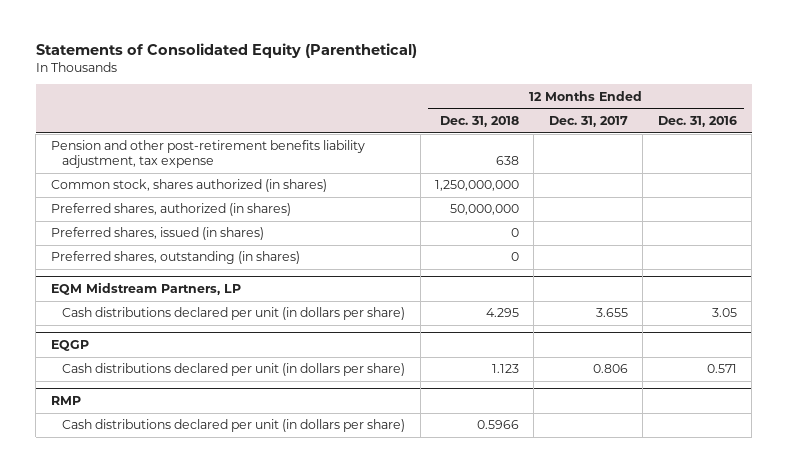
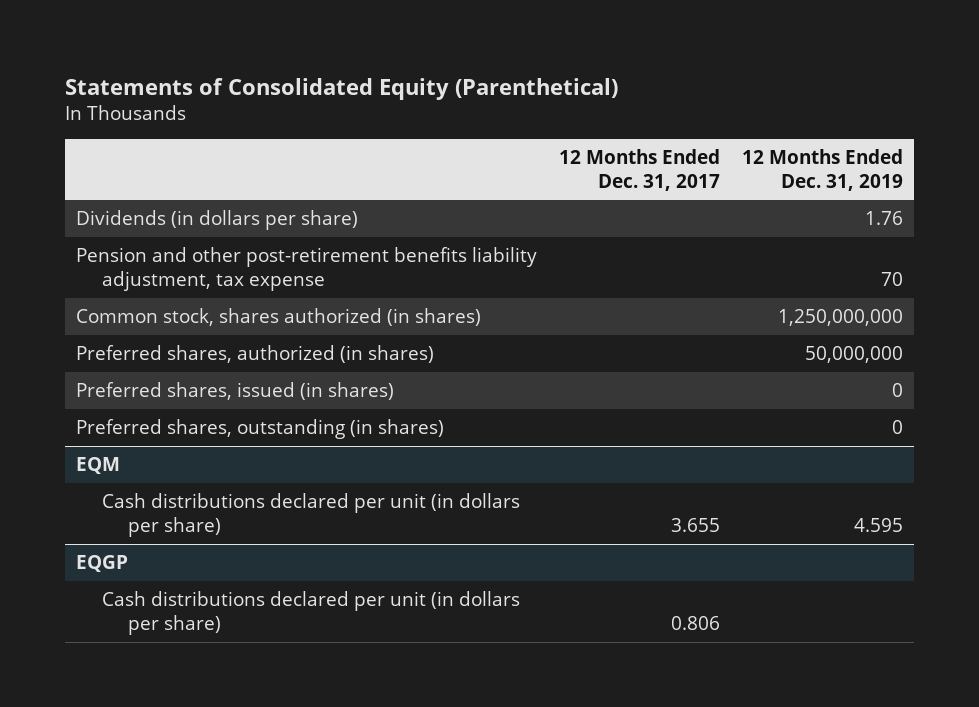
[440,116,520,128] Dec. 31, 2018 -> none
[657,116,737,128] Dec. 31, 2016 -> none
none -> [741,148,903,191] 12 Months Ended Dec. 31, 2019
none -> [76,209,359,230] Dividends (in dollars per share)
[50,281,241,295] EQM Midstream Partners, LP -> [76,456,121,474] EQM
[50,395,81,405] RMP -> none
[62,419,406,433] Cash distributions declared per unit (in dollars per share) -> none

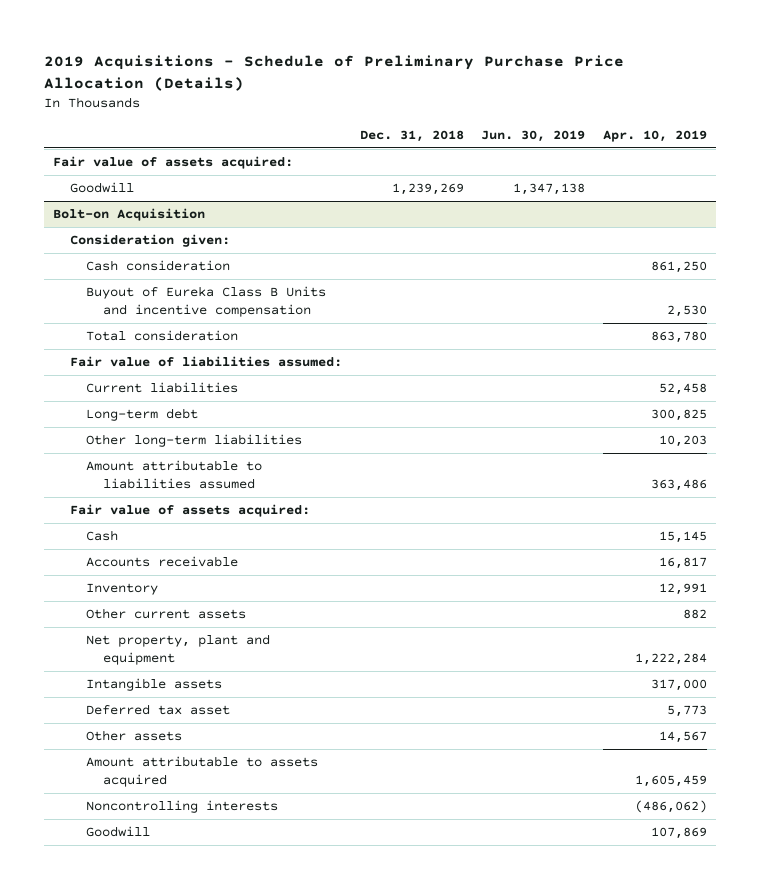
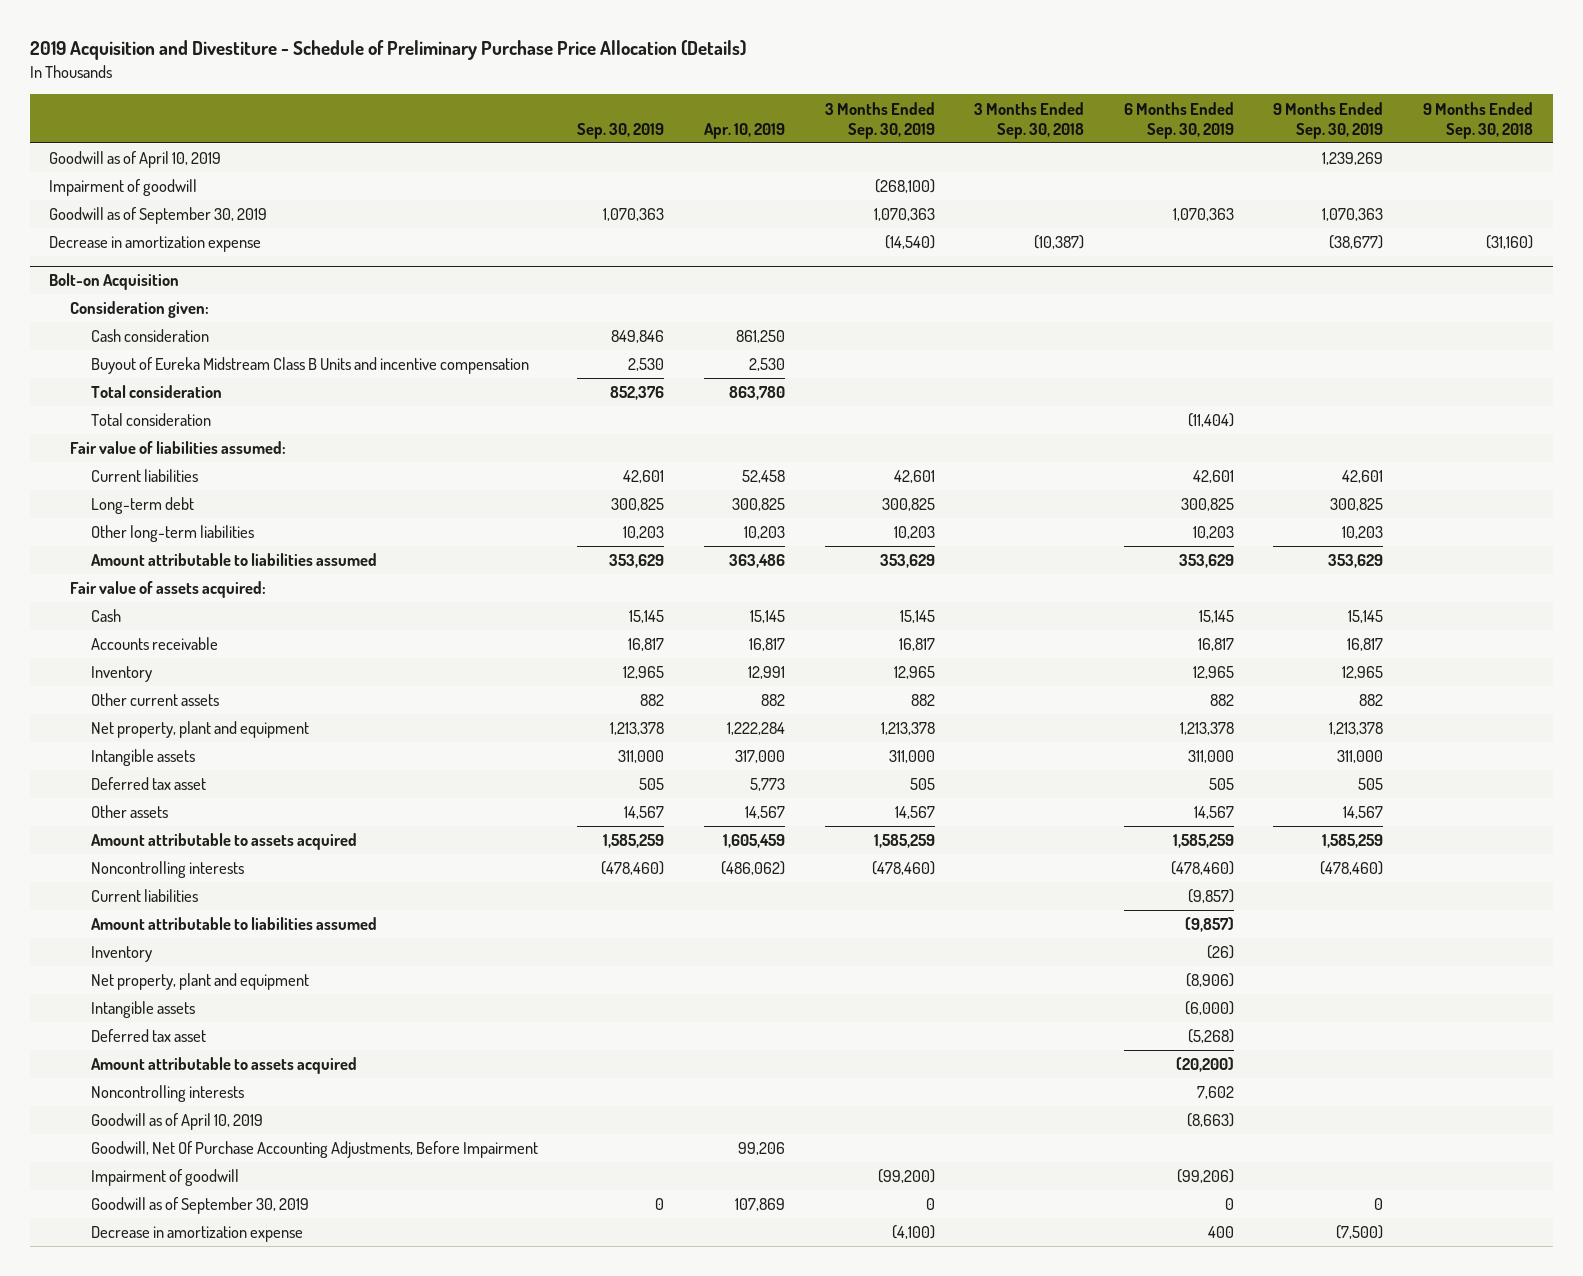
[44,55,625,92] 2019 Acquisitions - Schedule of Preliminary Purchase Price Allocation (Details) -> [29,40,746,61] 2019 Acquisition and Divestiture - Schedule of Preliminary Purchase Price Allocation (Details)
[359,129,464,142] Dec. 31, 2018 -> none
[481,129,586,142] Jun. 30, 2019 -> none
none -> [577,122,665,139] Sep. 30, 2019
none -> [824,101,935,139] 3 Months Ended Sep. 30, 2019
none -> [974,101,1085,139] 3 Months Ended Sep. 30, 2018
none -> [1123,101,1234,139] 6 Months Ended Sep. 30, 2019
none -> [1273,101,1384,139] 9 Months Ended Sep. 30, 2019
none -> [1423,101,1534,139] 9 Months Ended Sep. 30, 2018
[53,156,294,170] Fair value of assets acquired: -> none
[69,182,134,194] Goodwill -> [49,151,222,169] Goodwill as of April 10, 2019
none -> [49,179,198,197] Impairment of goodwill
none -> [49,207,268,225] Goodwill as of September 30, 2019
none -> [49,236,262,253] Decrease in amortization expense
[86,286,327,318] Buyout of Eureka Class B Units and incentive compensation -> [90,357,529,375] Buyout of Eureka Midstream Class B Units and incentive compensation
none -> [90,413,211,427] Total consideration
none -> [90,889,198,903] Current liabilities
none -> [90,917,377,931] Amount attributable to liabilities assumed
none -> [90,946,152,963] Inventory
none -> [90,973,309,991] Net property, plant and equipment
none -> [90,1001,195,1019] Intangible assets
none -> [90,1029,206,1043] Deferred tax asset
none -> [90,1057,357,1075] Amount attributable to assets acquired
none -> [90,1085,244,1103] Noncontrolling interests
none -> [90,1113,263,1131] Goodwill as of April 10, 2019
none -> [90,1141,538,1159] Goodwill, Net Of Purchase Accounting Adjustments, Before Impairment
none -> [90,1169,239,1187] Impairment of goodwill
[86,826,151,838] Goodwill -> [90,1197,309,1215] Goodwill as of September 30, 2019
none -> [90,1226,303,1243] Decrease in amortization expense

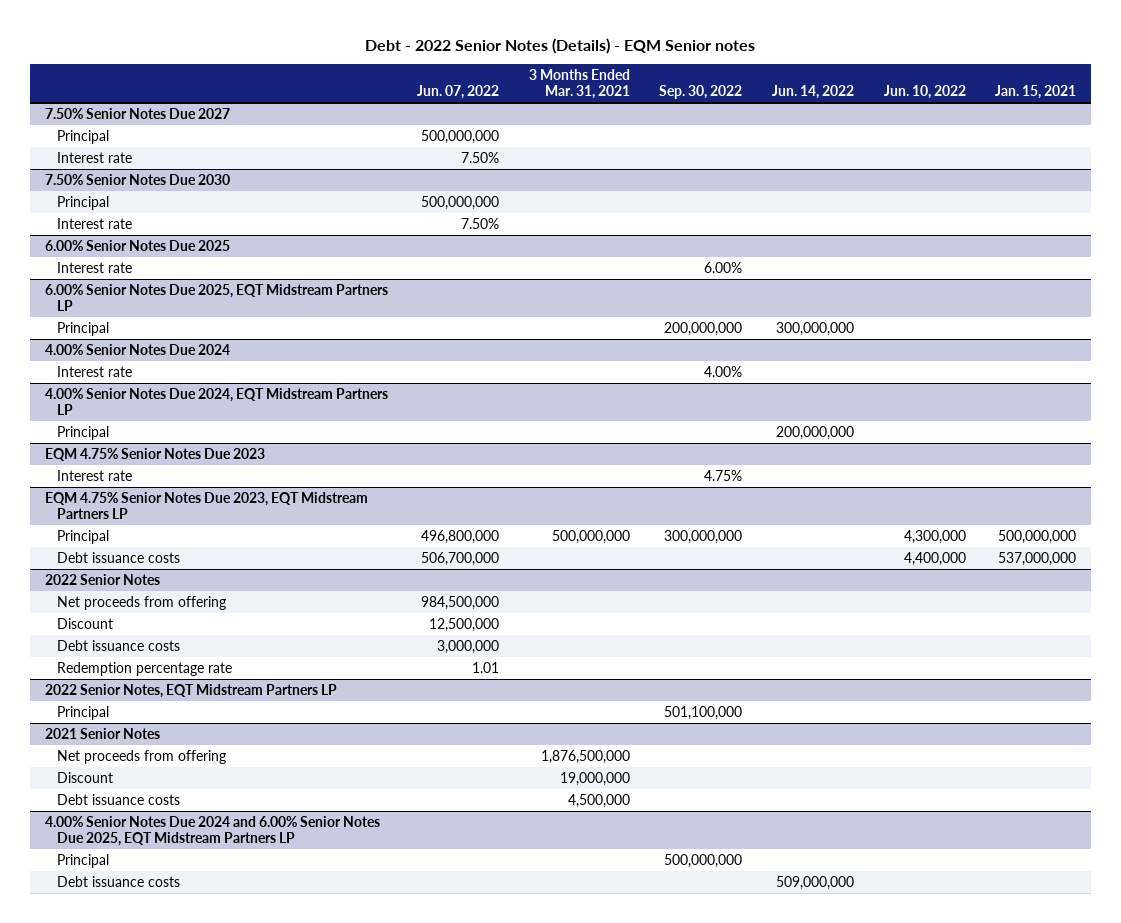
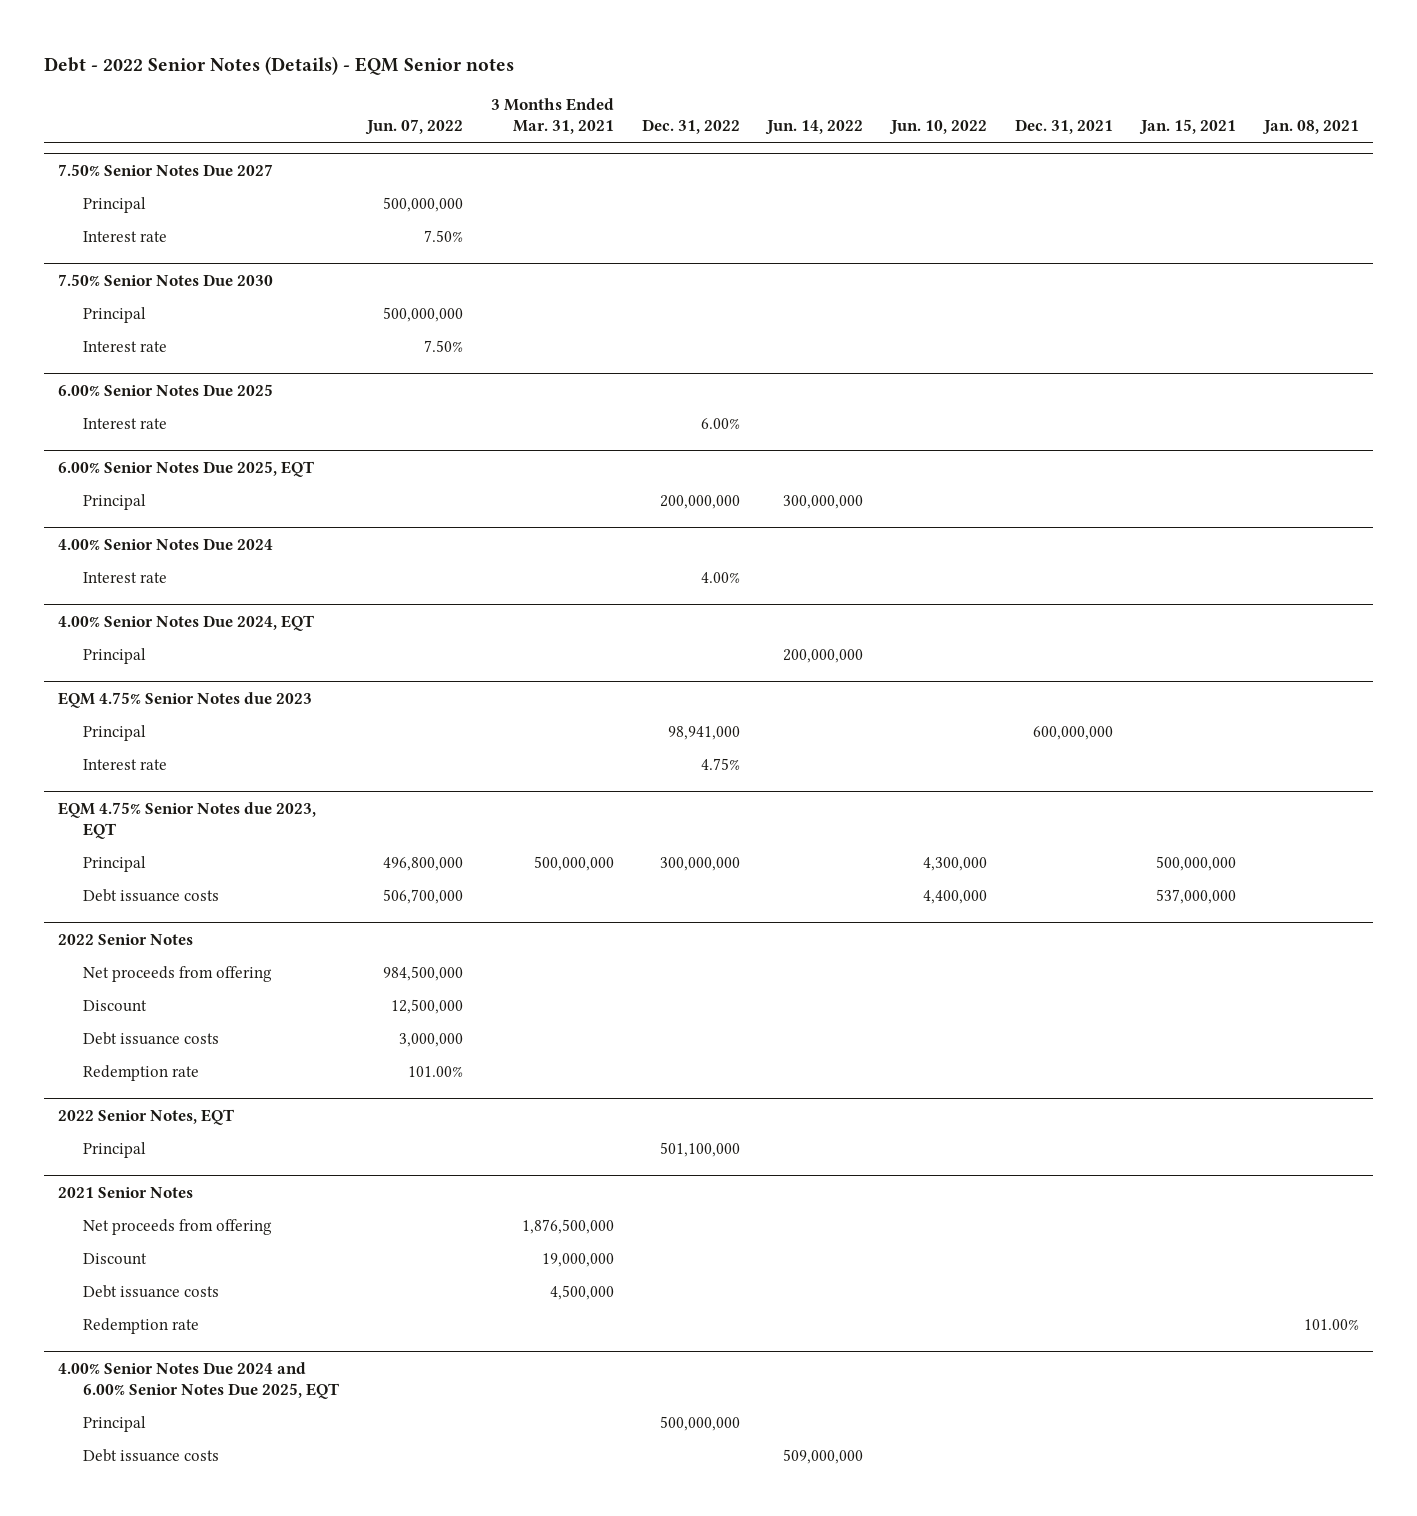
[659,84,743,99] Sep. 30, 2022 -> none
none -> [641,118,740,134] Dec. 31, 2022
none -> [1015,118,1114,134] Dec. 31, 2021
none -> [1261,119,1359,135] Jan. 08, 2021
[44,283,388,311] 6.00% Senior Notes Due 2025, EQT Midstream Partners LP -> [58,460,315,477] 6.00% Senior Notes Due 2025, EQT
[44,387,388,415] 4.00% Senior Notes Due 2024, EQT Midstream Partners LP -> [58,614,315,631] 4.00% Senior Notes Due 2024, EQT
[44,447,265,461] EQM 4.75% Senior Notes Due 2023 -> [58,691,313,708] EQM 4.75% Senior Notes due 2023
none -> [83,725,147,742] Principal
[44,491,368,519] EQM 4.75% Senior Notes Due 2023, EQT Midstream Partners LP -> [58,801,317,839] EQM 4.75% Senior Notes due 2023, EQT
[56,661,232,676] Redemption percentage rate -> [83,1065,200,1082] Redemption rate
[472,661,500,673] 1.01 -> [407,1066,463,1078] 101.00%
[44,683,337,698] 2022 Senior Notes, EQT Midstream Partners LP -> [58,1108,235,1125] 2022 Senior Notes, EQT
none -> [83,1318,200,1335] Redemption rate
[44,815,380,846] 4.00% Senior Notes Due 2024 and 6.00% Senior Notes Due 2025, EQT Midstream Partners LP -> [58,1361,340,1399] 4.00% Senior Notes Due 2024 and 6.00% Senior Notes Due 2025, EQT

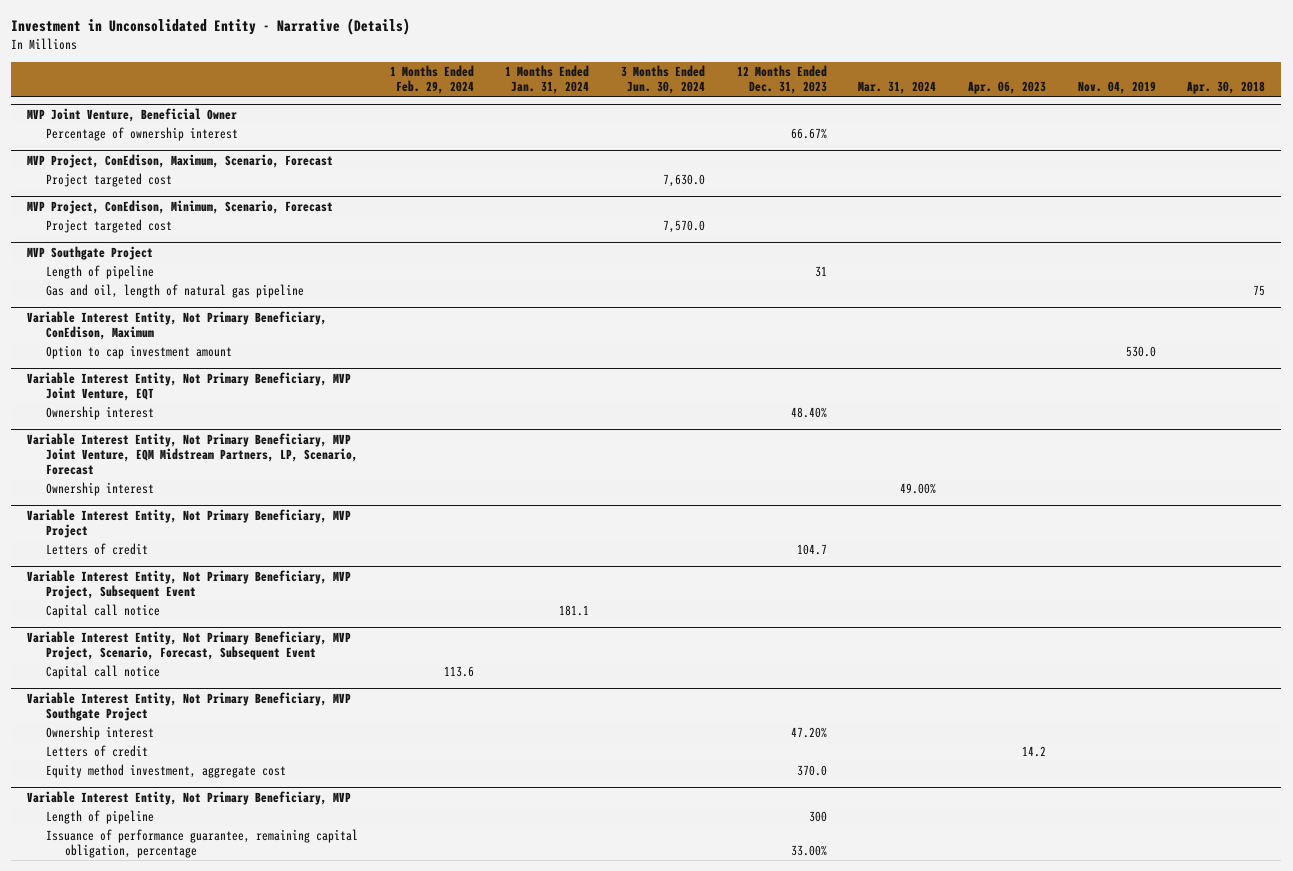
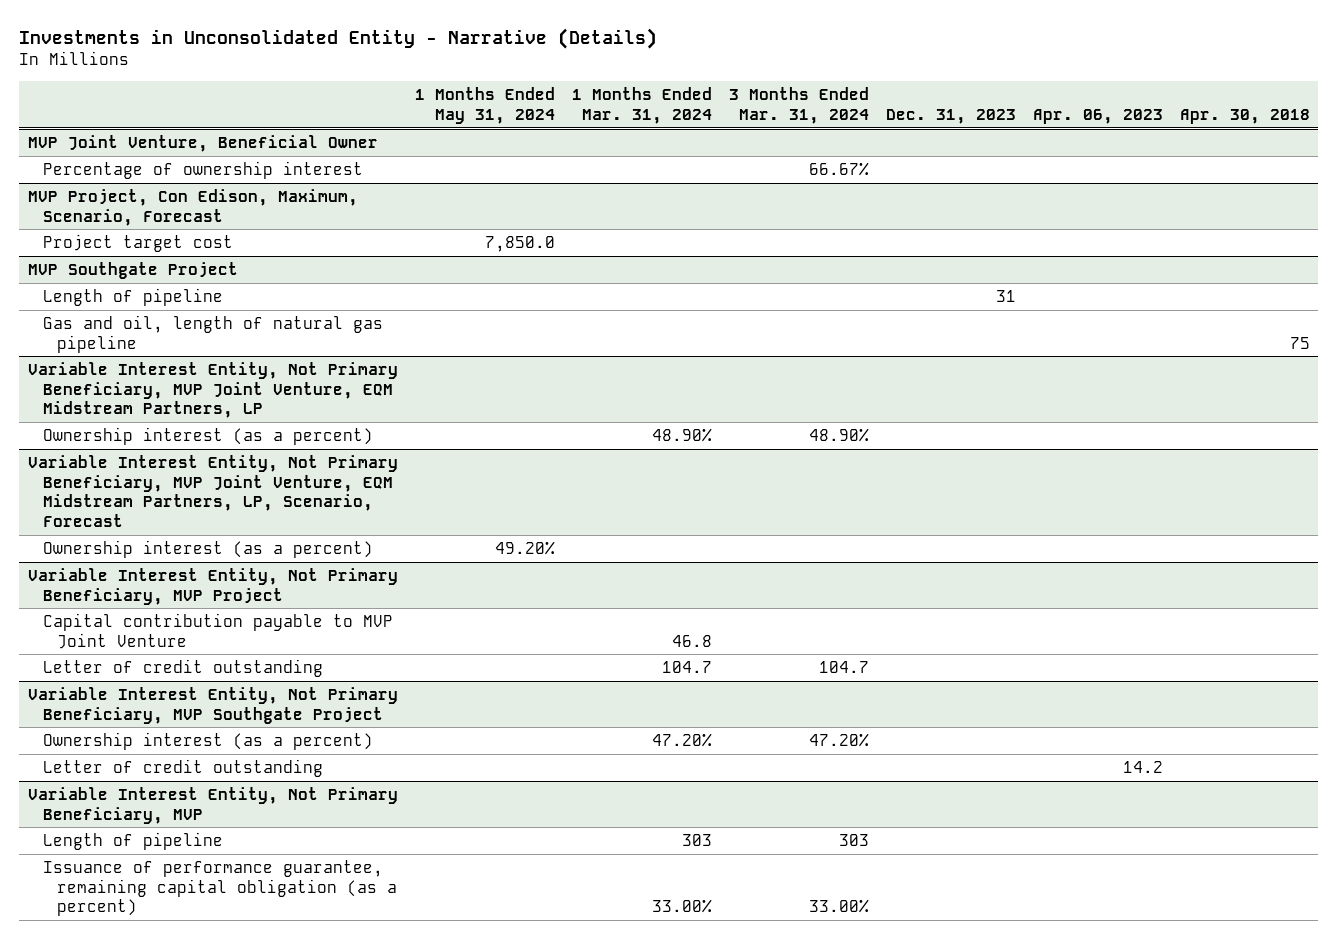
[11,18,411,36] Investment in Unconsolidated Entity - Narrative (Details) -> [19,28,658,50] Investments in Unconsolidated Entity - Narrative (Details)
[389,64,474,95] 1 Months Ended Feb. 29, 2024 -> none
[505,64,590,95] 1 Months Ended Jan. 31, 2024 -> none
[621,64,706,95] 3 Months Ended Jun. 30, 2024 -> none
[736,64,827,95] 12 Months Ended Dec. 31, 2023 -> none
[858,81,937,95] Mar. 31, 2024 -> none
[1077,81,1156,95] Nov. 04, 2019 -> none
none -> [414,87,555,124] 1 Months Ended May 31, 2024
none -> [571,87,712,124] 1 Months Ended Mar. 31, 2024
none -> [728,87,869,124] 3 Months Ended Mar. 31, 2024
none -> [885,108,1016,124] Dec. 31, 2023
[27,199,334,214] MVP Project, ConEdison, Minimum, Scenario, Forecast -> none
[46,219,173,234] Project targeted cost -> none
[27,153,334,168] MVP Project, ConEdison, Maximum, Scenario, Forecast -> [27,188,358,226] MVP Project, Con Edison, Maximum, Scenario, Forecast
[46,173,173,188] Project targeted cost -> [42,233,233,252] Project target cost
[27,310,328,341] Variable Interest Entity, Not Primary Beneficiary, ConEdison, Maximum -> none
[46,345,233,360] Option to cap investment amount -> none
[27,371,352,402] Variable Interest Entity, Not Primary Beneficiary, MVP Joint Venture, EQT -> [27,361,398,419] Variable Interest Entity, Not Primary Beneficiary, MVP Joint Venture, EQM Midstream Partners, LP
[46,406,155,421] Ownership interest -> [42,426,373,445] Ownership interest (as a percent)
[46,482,155,497] Ownership interest -> [42,539,373,558] Ownership interest (as a percent)
[27,569,352,600] Variable Interest Entity, Not Primary Beneficiary, MVP Project, Subsequent Event -> none
[46,604,161,619] Capital call notice -> none
[27,630,352,661] Variable Interest Entity, Not Primary Beneficiary, MVP Project, Scenario, Forecast, Subsequent Event -> none
[46,665,161,680] Capital call notice -> none
none -> [42,612,393,649] Capital contribution payable to MVP Joint Venture
[46,543,149,556] Letters of credit -> [42,658,323,677] Letter of credit outstanding
[46,764,287,779] Equity method investment, aggregate cost -> none
[46,726,155,741] Ownership interest -> [42,731,373,750] Ownership interest (as a percent)
[46,745,149,758] Letters of credit -> [42,758,323,777] Letter of credit outstanding
[46,829,359,859] Issuance of performance guarantee, remaining capital obligation, percentage -> [42,859,398,917] Issuance of performance guarantee, remaining capital obligation (as a percent)

